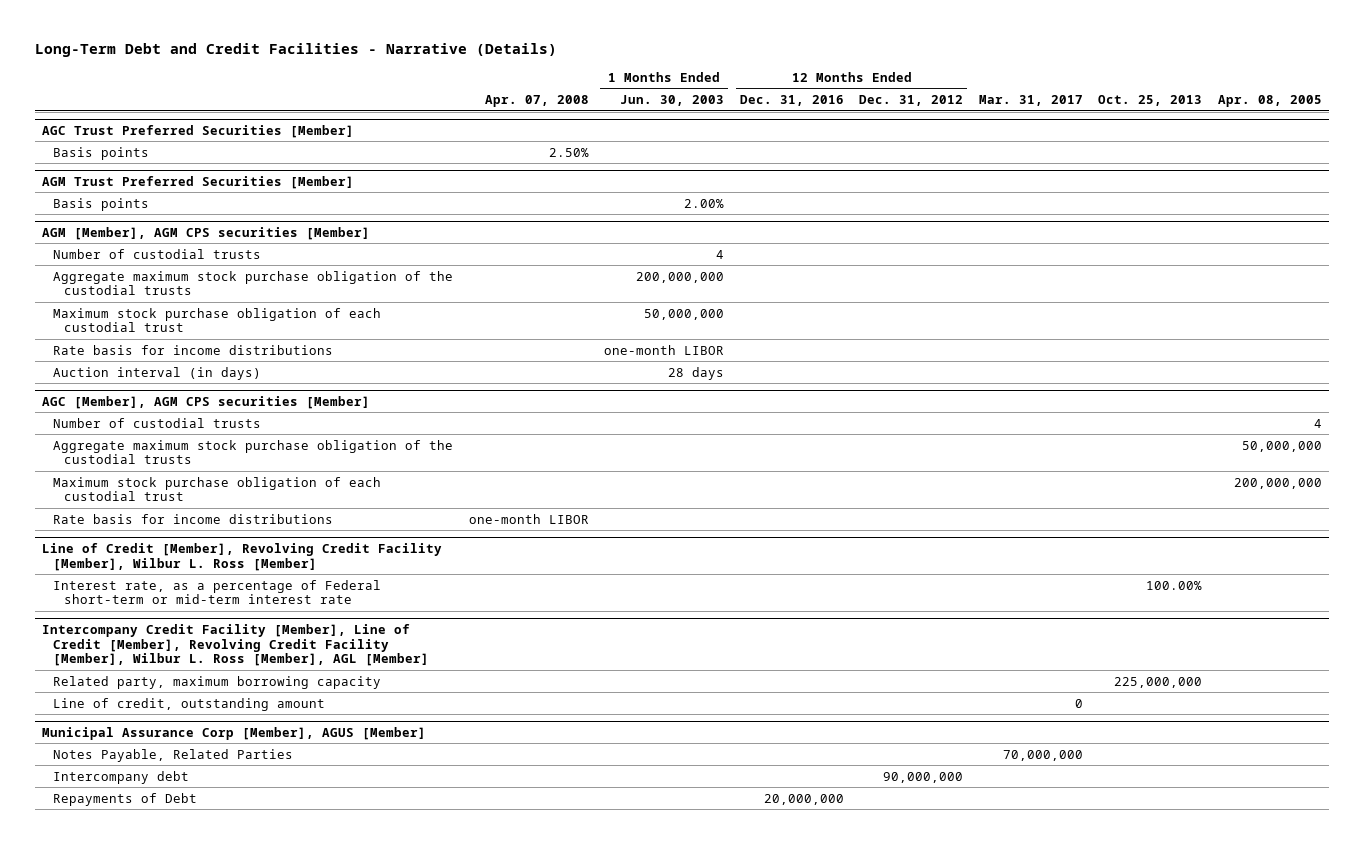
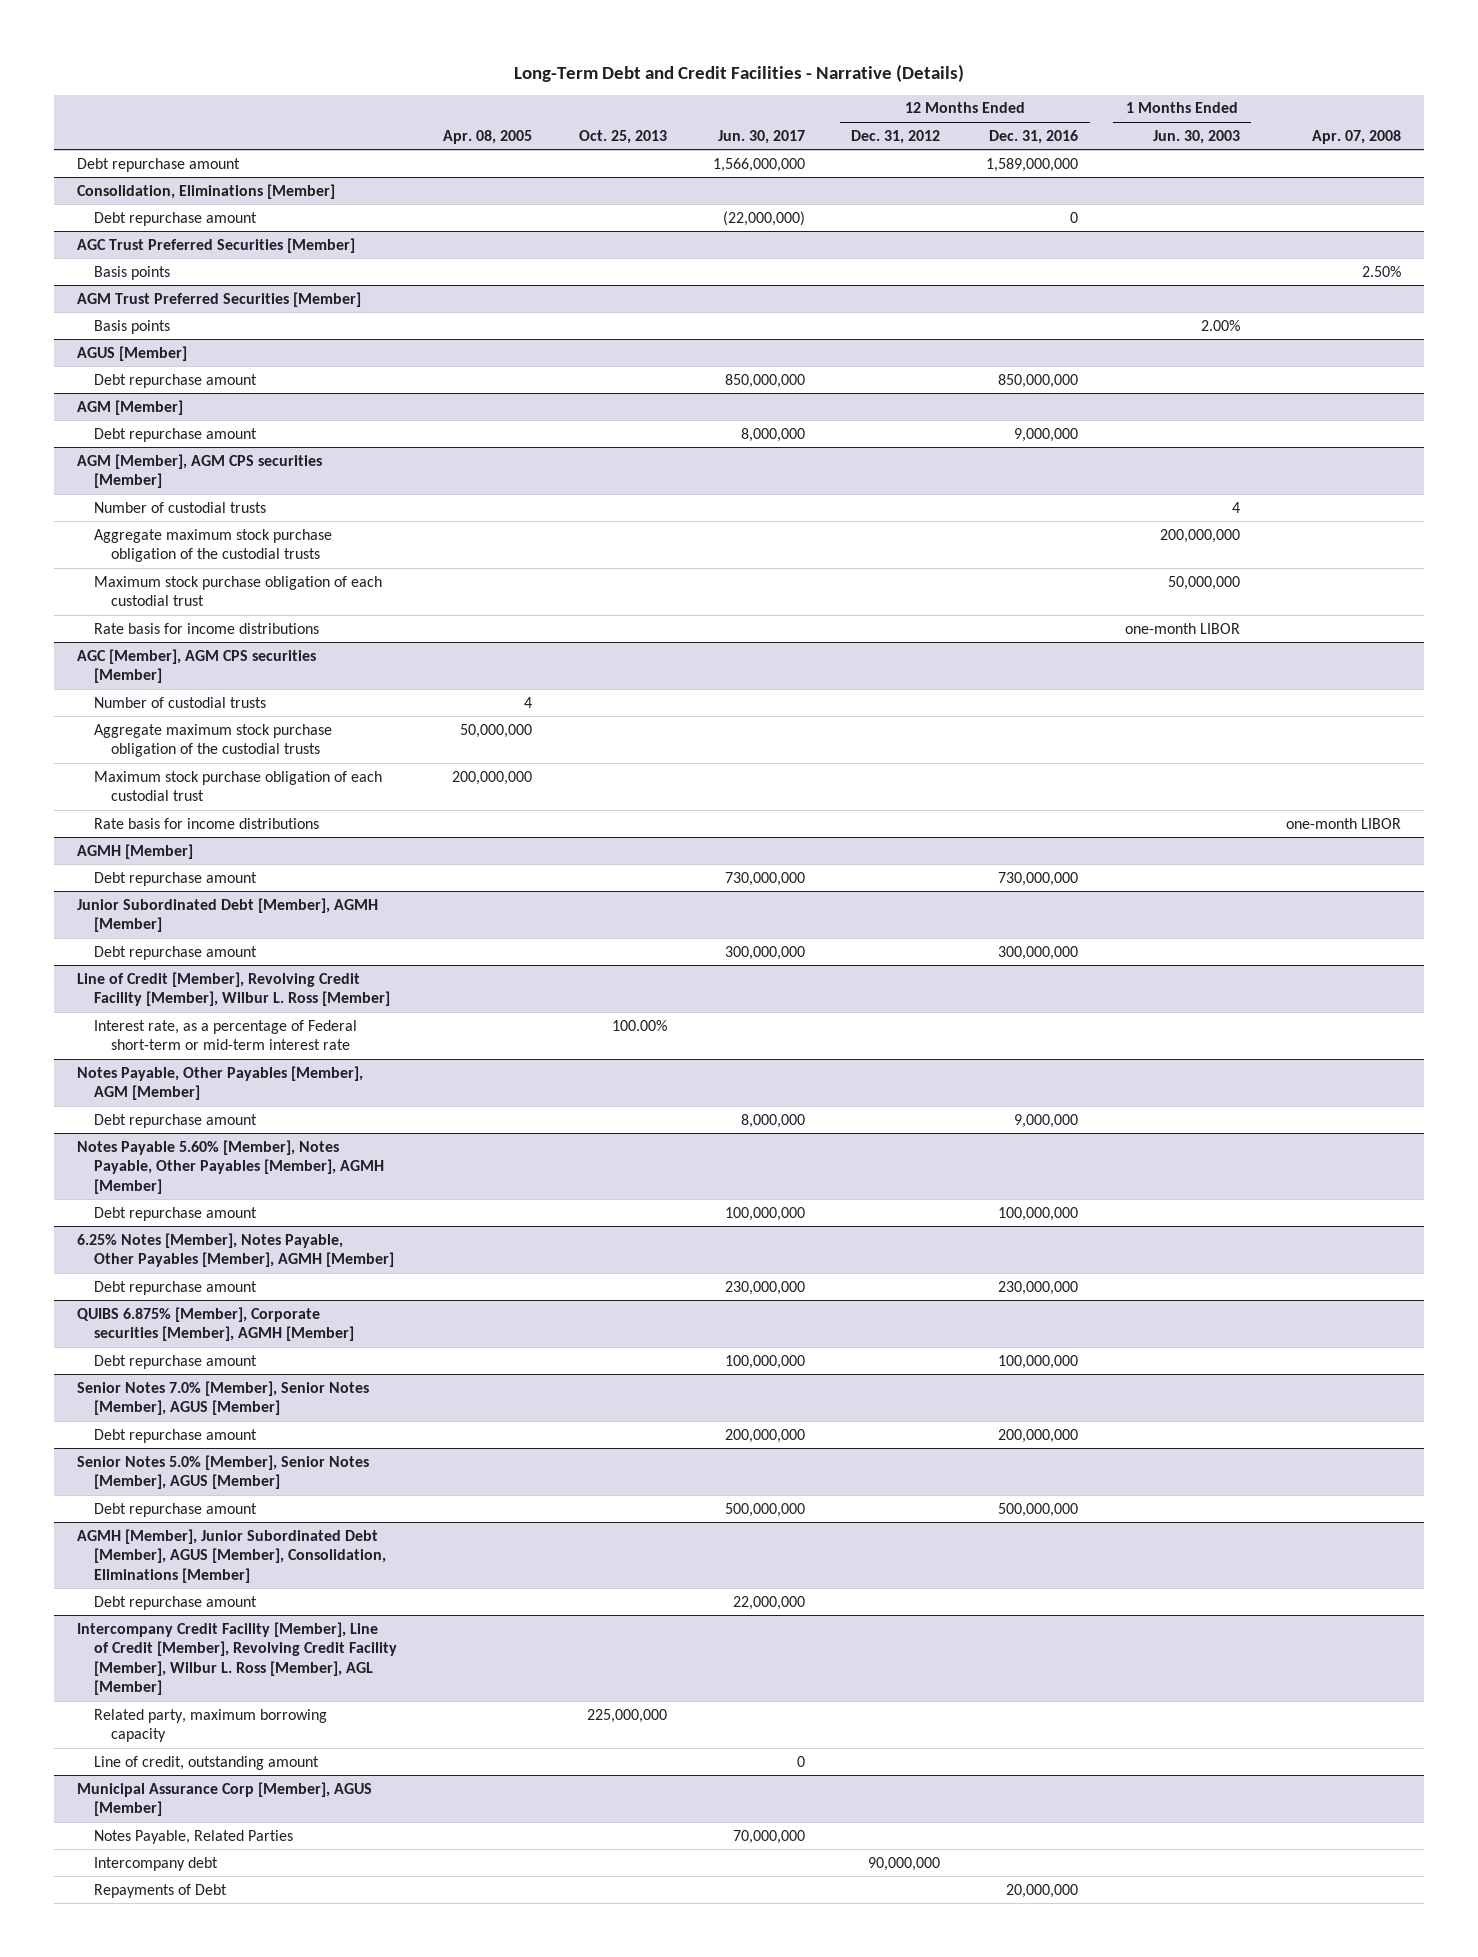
[978,95,1083,107] Mar. 31, 2017 -> none
none -> [717,129,805,144] Jun. 30, 2017
none -> [77,157,241,172] Debt repurchase amount
none -> [77,183,336,199] Consolidation, Eliminations [Member]
none -> [94,211,258,226] Debt repurchase amount
none -> [77,345,188,361] AGUS [Member]
none -> [94,373,258,388] Debt repurchase amount
none -> [77,399,184,415] AGM [Member]
none -> [94,427,258,442] Debt repurchase amount
[53,366,262,380] Auction interval (in days) -> none
none -> [77,843,194,859] AGMH [Member]
none -> [94,871,258,886] Debt repurchase amount
none -> [77,897,379,933] Junior Subordinated Debt [Member], AGMH [Member]
none -> [94,945,258,960] Debt repurchase amount
none -> [77,1065,364,1101] Notes Payable, Other Payables [Member], AGM [Member]
none -> [94,1113,258,1128] Debt repurchase amount
none -> [77,1139,385,1194] Notes Payable 5.60% [Member], Notes Payable, Other Payables [Member], AGMH [Member]
none -> [94,1206,258,1221] Debt repurchase amount
none -> [77,1232,395,1268] 6.25% Notes [Member], Notes Payable, Other Payables [Member], AGMH [Member]
none -> [94,1280,258,1295] Debt repurchase amount
none -> [77,1306,355,1342] QUIBS 6.875% [Member], Corporate securities [Member], AGMH [Member]
none -> [94,1354,258,1369] Debt repurchase amount
none -> [77,1380,370,1416] Senior Notes 7.0% [Member], Senior Notes [Member], AGUS [Member]
none -> [94,1428,258,1443] Debt repurchase amount
none -> [77,1454,370,1490] Senior Notes 5.0% [Member], Senior Notes [Member], AGUS [Member]
none -> [94,1502,258,1517] Debt repurchase amount
none -> [77,1528,387,1583] AGMH [Member], Junior Subordinated Debt [Member], AGUS [Member], Consolidation, Eliminations [Member]
none -> [94,1595,258,1610] Debt repurchase amount

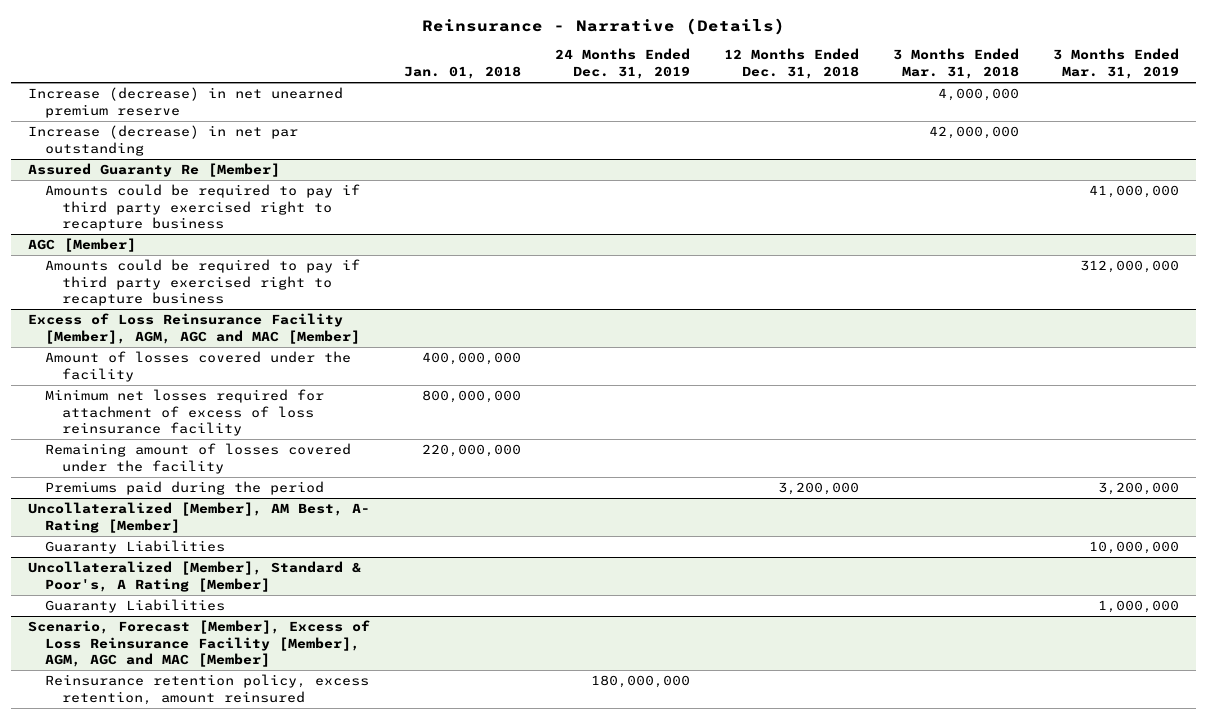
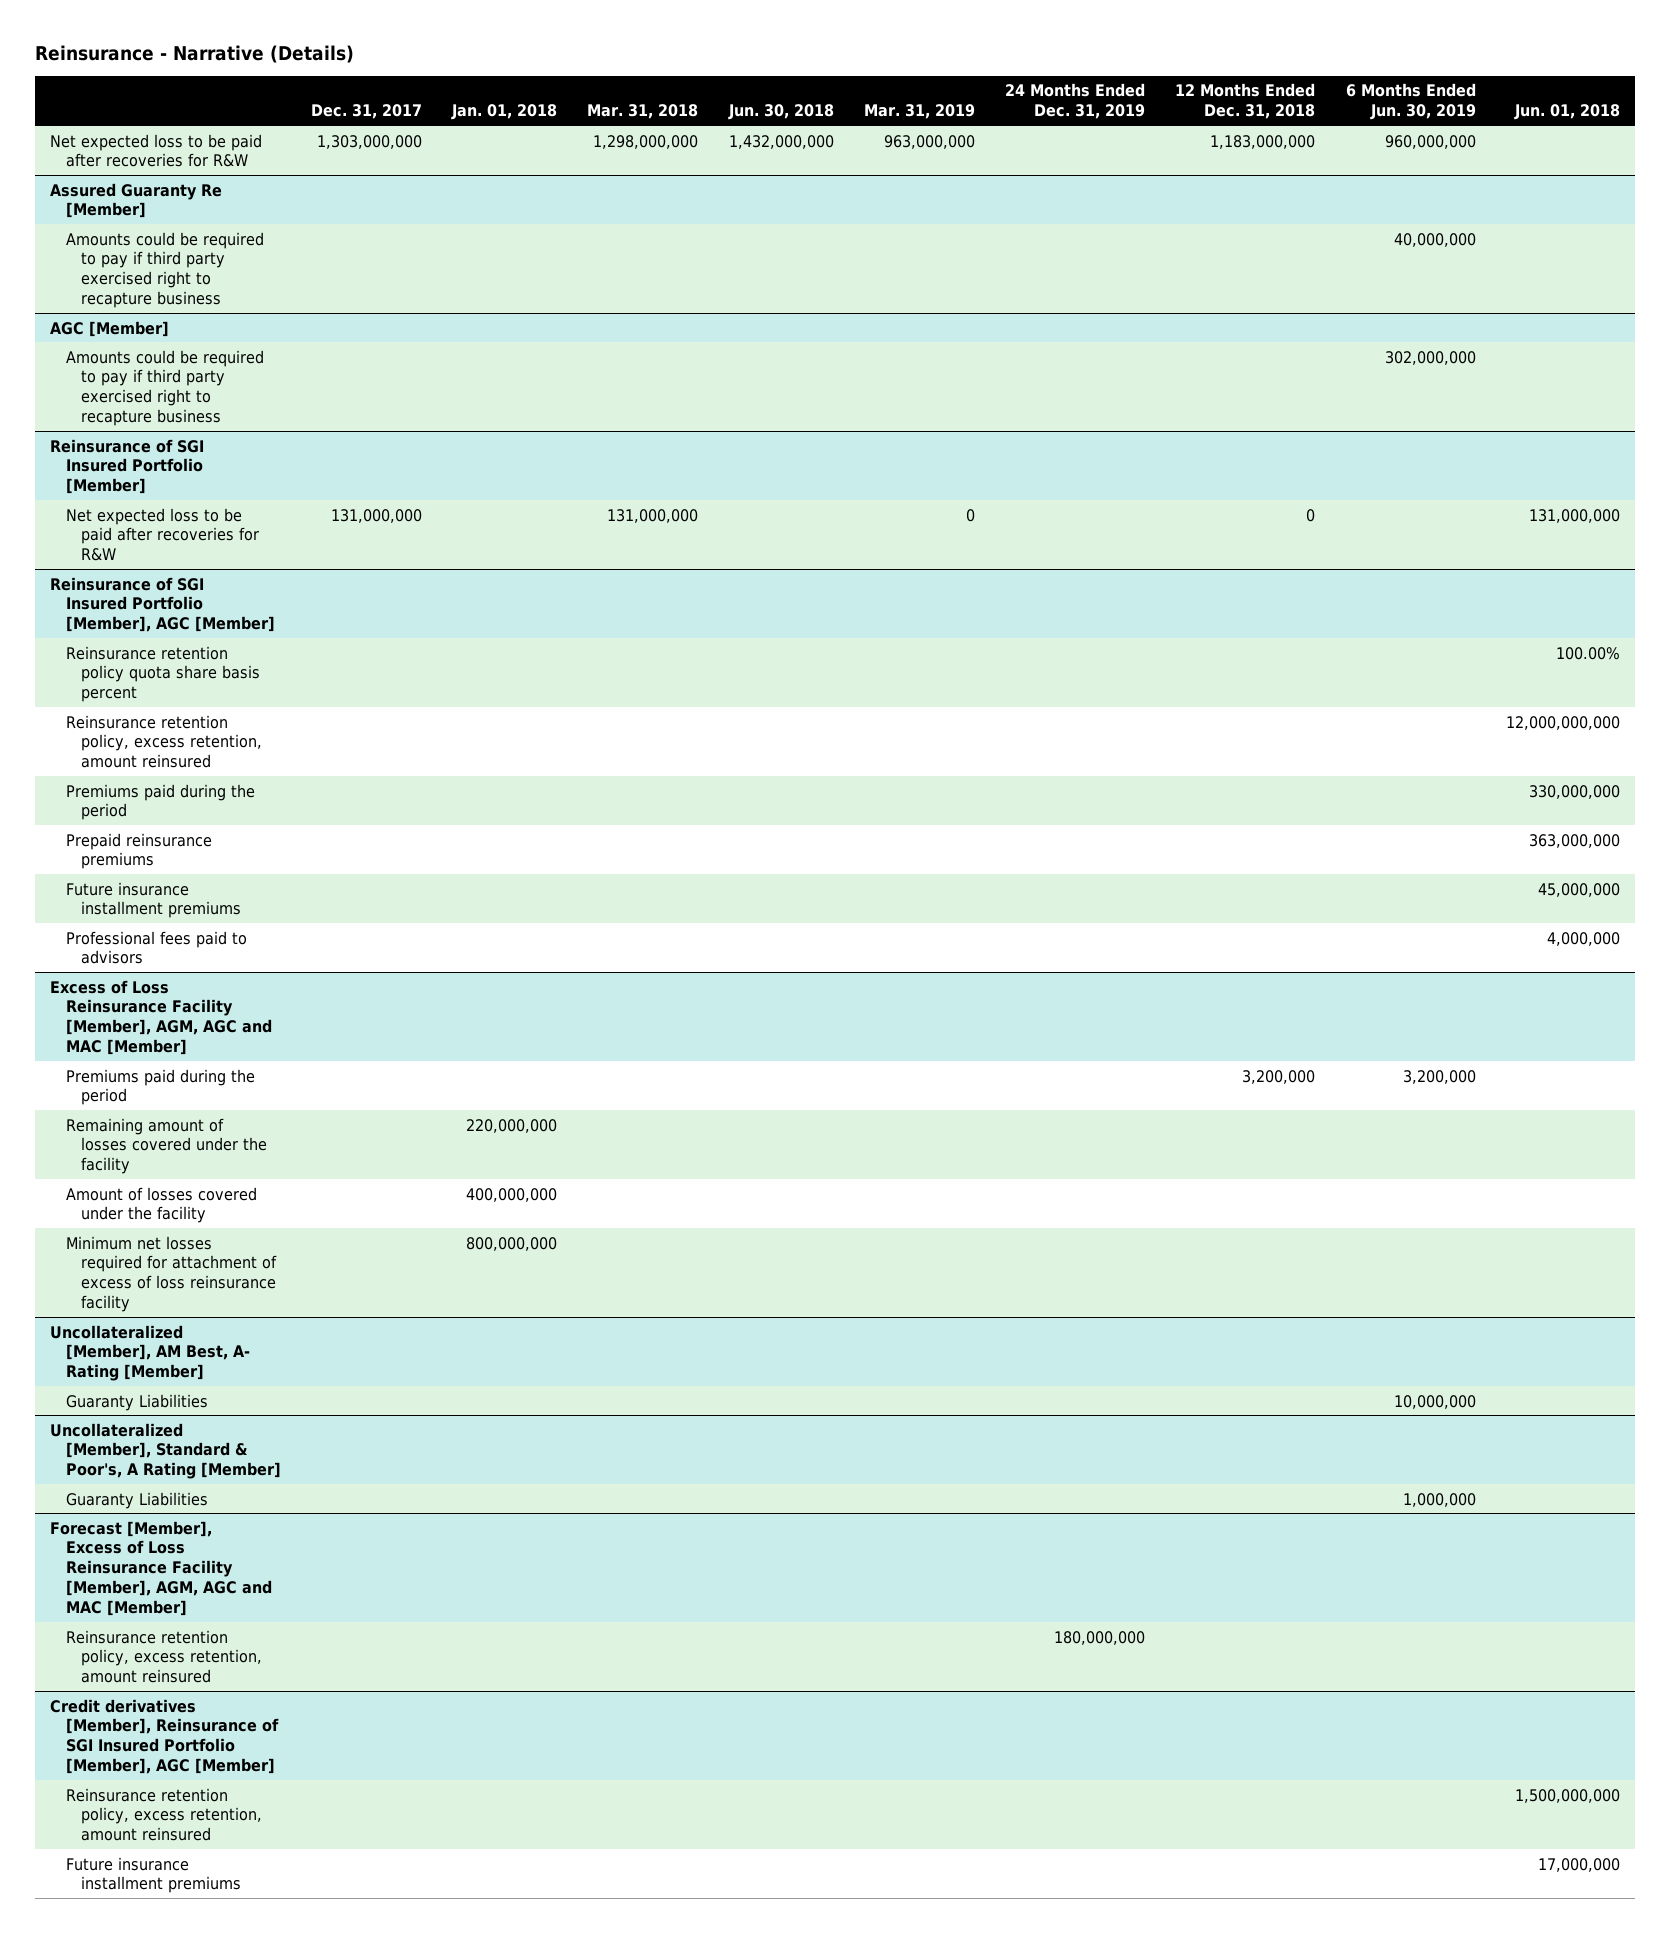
[893,48,1020,79] 3 Months Ended Mar. 31, 2018 -> none
[1053,48,1180,79] 3 Months Ended Mar. 31, 2019 -> none
none -> [310,104,422,120] Dec. 31, 2017
none -> [587,104,699,120] Mar. 31, 2018
none -> [727,104,834,121] Jun. 30, 2018
none -> [863,104,975,120] Mar. 31, 2019
none -> [1345,83,1476,121] 6 Months Ended Jun. 30, 2019
none -> [1513,104,1620,121] Jun. 01, 2018
[28,87,344,118] Increase (decrease) in net unearned premium reserve -> none
[28,125,299,156] Increase (decrease) in net par outstanding -> none
none -> [50,133,263,168] Net expected loss to be paid after recoveries for R&W
none -> [50,438,205,495] Reinsurance of SGI Insured Portfolio [Member]
none -> [65,507,259,562] Net expected loss to be paid after recoveries for R&W
none -> [50,576,275,633] Reinsurance of SGI Insured Portfolio [Member], AGC [Member]
none -> [65,645,260,703] Reinsurance retention policy quota share basis percent
none -> [65,714,262,769] Reinsurance retention policy, excess retention, amount reinsured
none -> [65,783,255,821] Premiums paid during the period
none -> [65,832,212,870] Prepaid reinsurance premiums
none -> [65,881,241,919] Future insurance installment premiums
none -> [65,930,247,965] Professional fees paid to advisors
[45,481,325,496] Premiums paid during the period -> [65,1068,255,1106] Premiums paid during the period
[45,443,352,474] Remaining amount of losses covered under the facility -> [65,1117,267,1175] Remaining amount of losses covered under the facility
[28,620,371,668] Scenario, Forecast [Member], Excess of Loss Reinsurance Facility [Member], AGM, AGC and MAC [Member] -> [50,1520,272,1616] Forecast [Member], Excess of Loss Reinsurance Facility [Member], AGM, AGC and MAC [Member]
none -> [50,1698,279,1774] Credit derivatives [Member], Reinsurance of SGI Insured Portfolio [Member], AGC [Member]
none -> [65,1787,262,1842] Reinsurance retention policy, excess retention, amount reinsured
none -> [65,1856,241,1894] Future insurance installment premiums

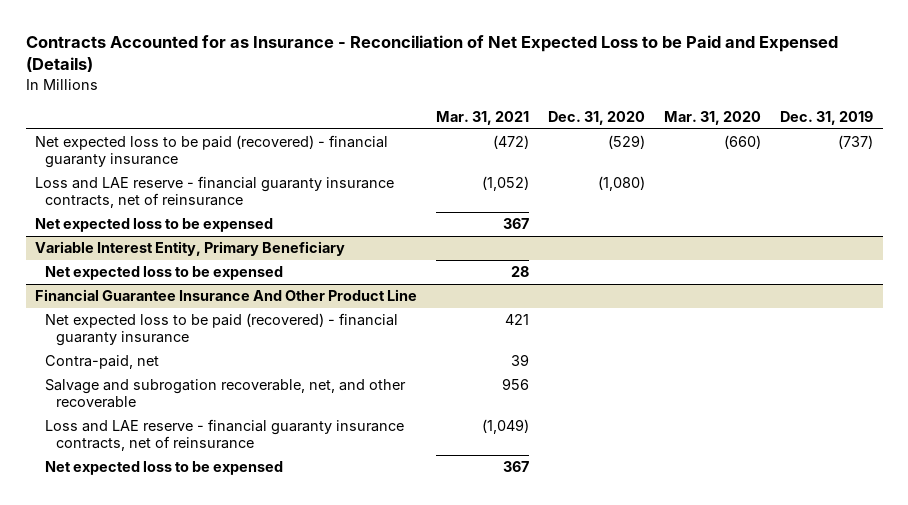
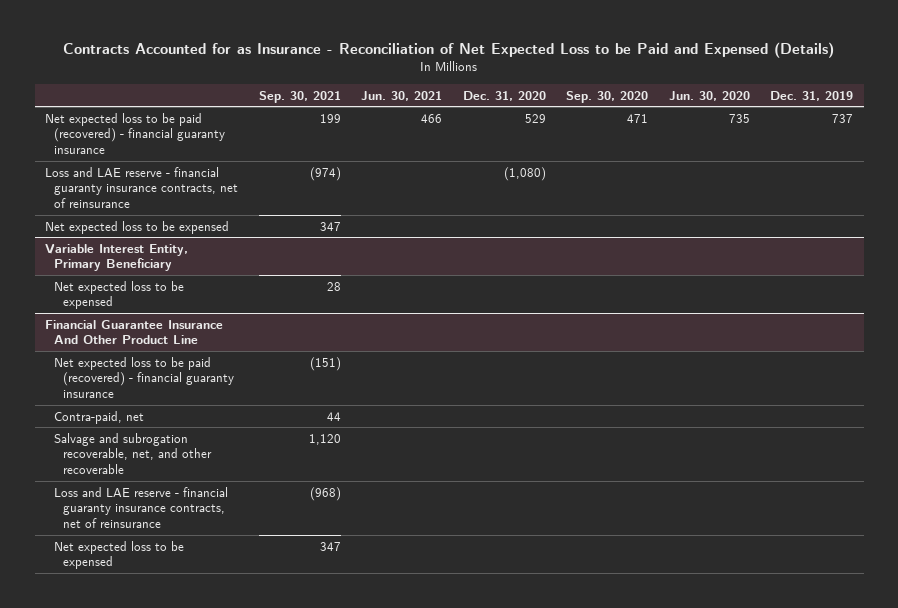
[436,110,530,125] Mar. 31, 2021 -> none
[664,110,762,125] Mar. 31, 2020 -> none
none -> [258,90,341,103] Sep. 30, 2021
none -> [361,90,443,101] Jun. 30, 2021
none -> [566,90,649,103] Sep. 30, 2020
none -> [668,90,750,101] Jun. 30, 2020
[608,135,646,150] (529) -> [524,113,546,123] 529
[838,135,874,150] (737) -> [832,113,854,123] 737

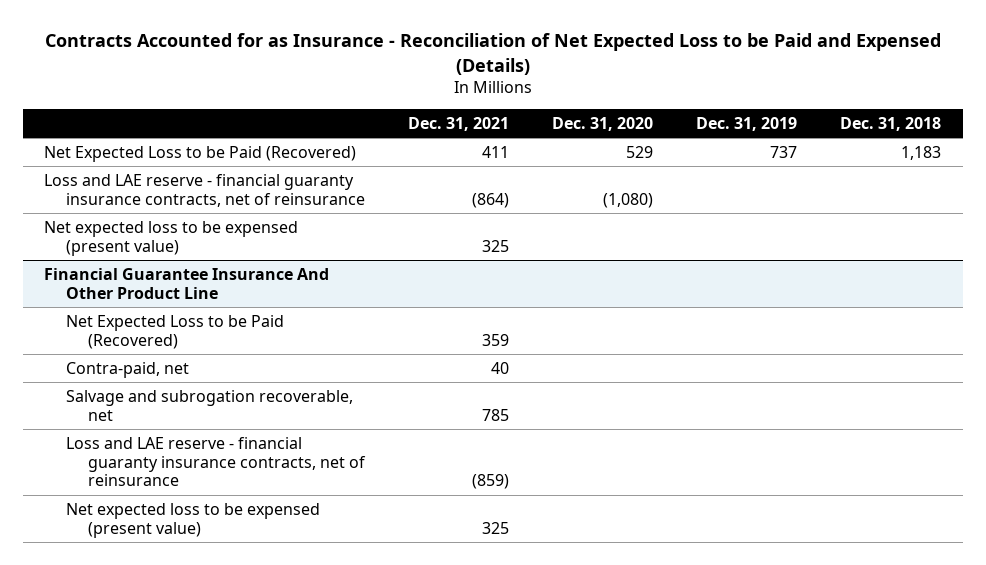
[258,90,341,103] Sep. 30, 2021 -> none
[361,90,443,101] Jun. 30, 2021 -> none
[566,90,649,103] Sep. 30, 2020 -> none
[668,90,750,101] Jun. 30, 2020 -> none
none -> [408,116,510,131] Dec. 31, 2021
none -> [840,116,942,131] Dec. 31, 2018
[44,112,226,154] Net expected loss to be paid (recovered) - financial guaranty insurance -> [44,145,357,162] Net Expected Loss to be Paid (Recovered)
[44,243,188,272] Variable Interest Entity, Primary Beneficiary -> none
[54,280,185,310] Net expected loss to be expensed -> none
[44,220,229,234] Net expected loss to be expensed -> [44,220,299,256] Net expected loss to be expensed (present value)
[54,356,235,398] Net expected loss to be paid (recovered) - financial guaranty insurance -> [66,314,285,349] Net Expected Loss to be Paid (Recovered)
[54,432,213,474] Salvage and subrogation recoverable, net, and other recoverable -> [66,389,354,421] Salvage and subrogation recoverable, net
[54,540,185,570] Net expected loss to be expensed -> [66,502,321,538] Net expected loss to be expensed (present value)

